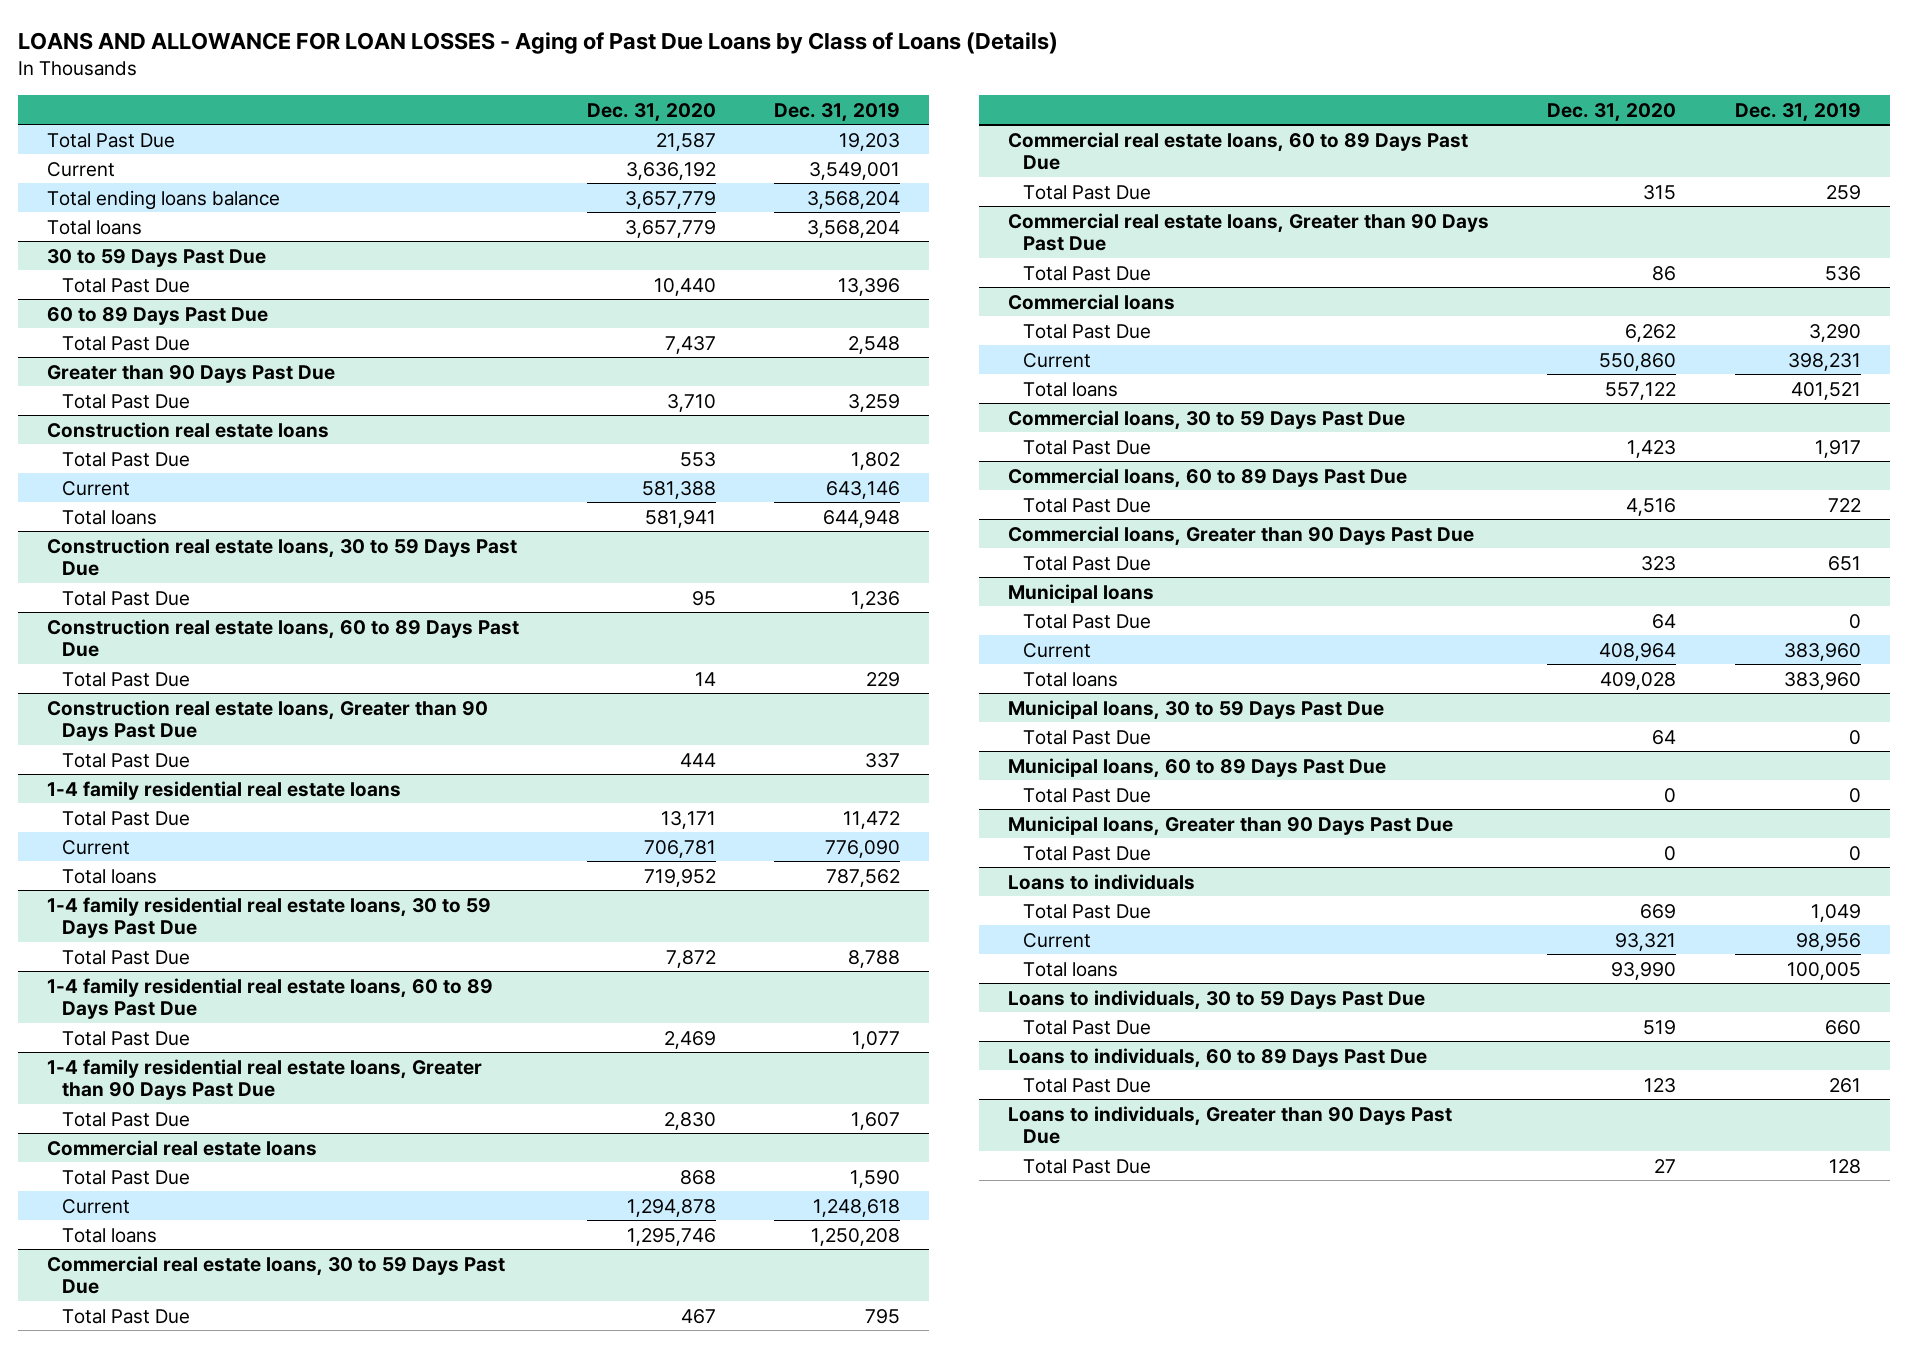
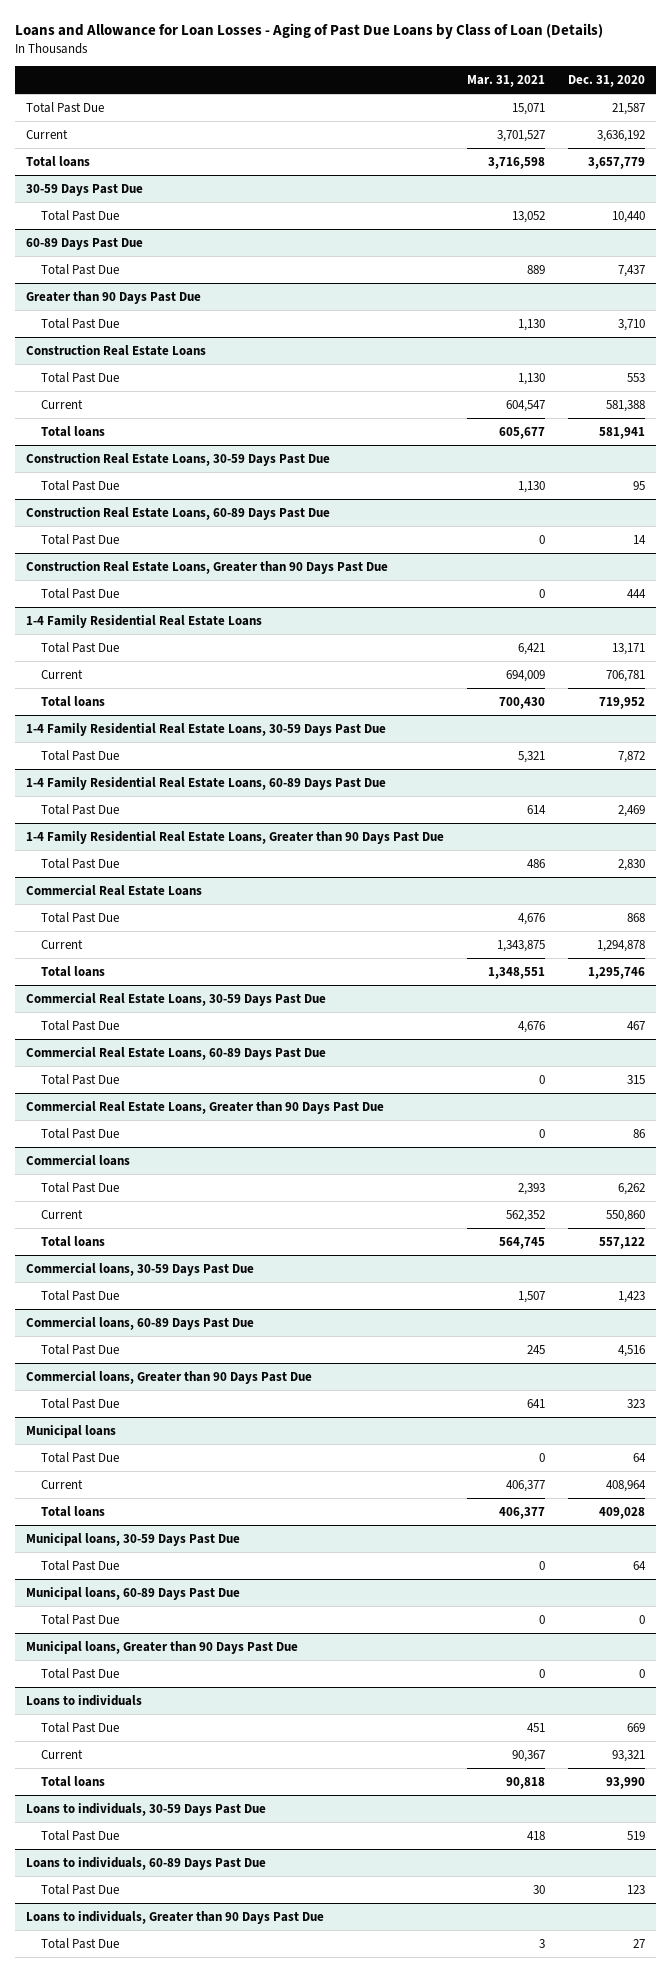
[18,31,1059,54] LOANS AND ALLOWANCE FOR LOAN LOSSES - Aging of Past Due Loans by Class of Loans (Details) -> [14,23,603,40] Loans and Allowance for Loan Losses - Aging of Past Due Loans by Class of Loan (Details)
[774,102,901,122] Dec. 31, 2019 -> none
none -> [467,75,546,88] Mar. 31, 2021
[47,189,281,210] Total ending loans balance -> none
[47,248,267,267] 30 to 59 Days Past Due -> [26,183,144,196] 30-59 Days Past Due
[47,306,269,325] 60 to 89 Days Past Due -> [26,237,144,250] 60-89 Days Past Due
[47,421,330,438] Construction real estate loans -> [26,344,207,356] Construction Real Estate Loans
[47,537,518,577] Construction real estate loans, 30 to 59 Days Past Due -> [26,452,331,466] Construction Real Estate Loans, 30-59 Days Past Due
[47,618,520,658] Construction real estate loans, 60 to 89 Days Past Due -> [26,506,331,520] Construction Real Estate Loans, 60-89 Days Past Due
[47,699,489,742] Construction real estate loans, Greater than 90 Days Past Due -> [26,560,389,574] Construction Real Estate Loans, Greater than 90 Days Past Due
[47,780,402,800] 1-4 family residential real estate loans -> [26,614,263,628] 1-4 Family Residential Real Estate Loans
[47,896,492,939] 1-4 family residential real estate loans, 30 to 59 Days Past Due -> [26,722,387,736] 1-4 Family Residential Real Estate Loans, 30-59 Days Past Due
[47,977,494,1020] 1-4 family residential real estate loans, 60 to 89 Days Past Due -> [26,776,387,790] 1-4 Family Residential Real Estate Loans, 60-89 Days Past Due
[47,1058,483,1101] 1-4 family residential real estate loans, Greater than 90 Days Past Due -> [26,830,445,844] 1-4 Family Residential Real Estate Loans, Greater than 90 Days Past Due
[47,1139,318,1156] Commercial real estate loans -> [26,884,203,896] Commercial Real Estate Loans
[47,1255,506,1295] Commercial real estate loans, 30 to 59 Days Past Due -> [26,992,327,1006] Commercial Real Estate Loans, 30-59 Days Past Due
[1007,131,1468,171] Commercial real estate loans, 60 to 89 Days Past Due -> [26,1046,327,1060] Commercial Real Estate Loans, 60-89 Days Past Due
[1007,212,1489,252] Commercial real estate loans, Greater than 90 Days Past Due -> [26,1100,385,1114] Commercial Real Estate Loans, Greater than 90 Days Past Due
[1007,409,1405,430] Commercial loans, 30 to 59 Days Past Due -> [26,1262,255,1276] Commercial loans, 30-59 Days Past Due
[1007,467,1407,488] Commercial loans, 60 to 89 Days Past Due -> [26,1316,255,1330] Commercial loans, 60-89 Days Past Due
[1007,699,1384,720] Municipal loans, 30 to 59 Days Past Due -> [26,1532,241,1546] Municipal loans, 30-59 Days Past Due
[1007,757,1386,778] Municipal loans, 60 to 89 Days Past Due -> [26,1586,241,1600] Municipal loans, 60-89 Days Past Due
[1007,989,1425,1010] Loans to individuals, 30 to 59 Days Past Due -> [26,1802,267,1816] Loans to individuals, 30-59 Days Past Due
[1007,1047,1427,1068] Loans to individuals, 60 to 89 Days Past Due -> [26,1856,267,1870] Loans to individuals, 60-89 Days Past Due

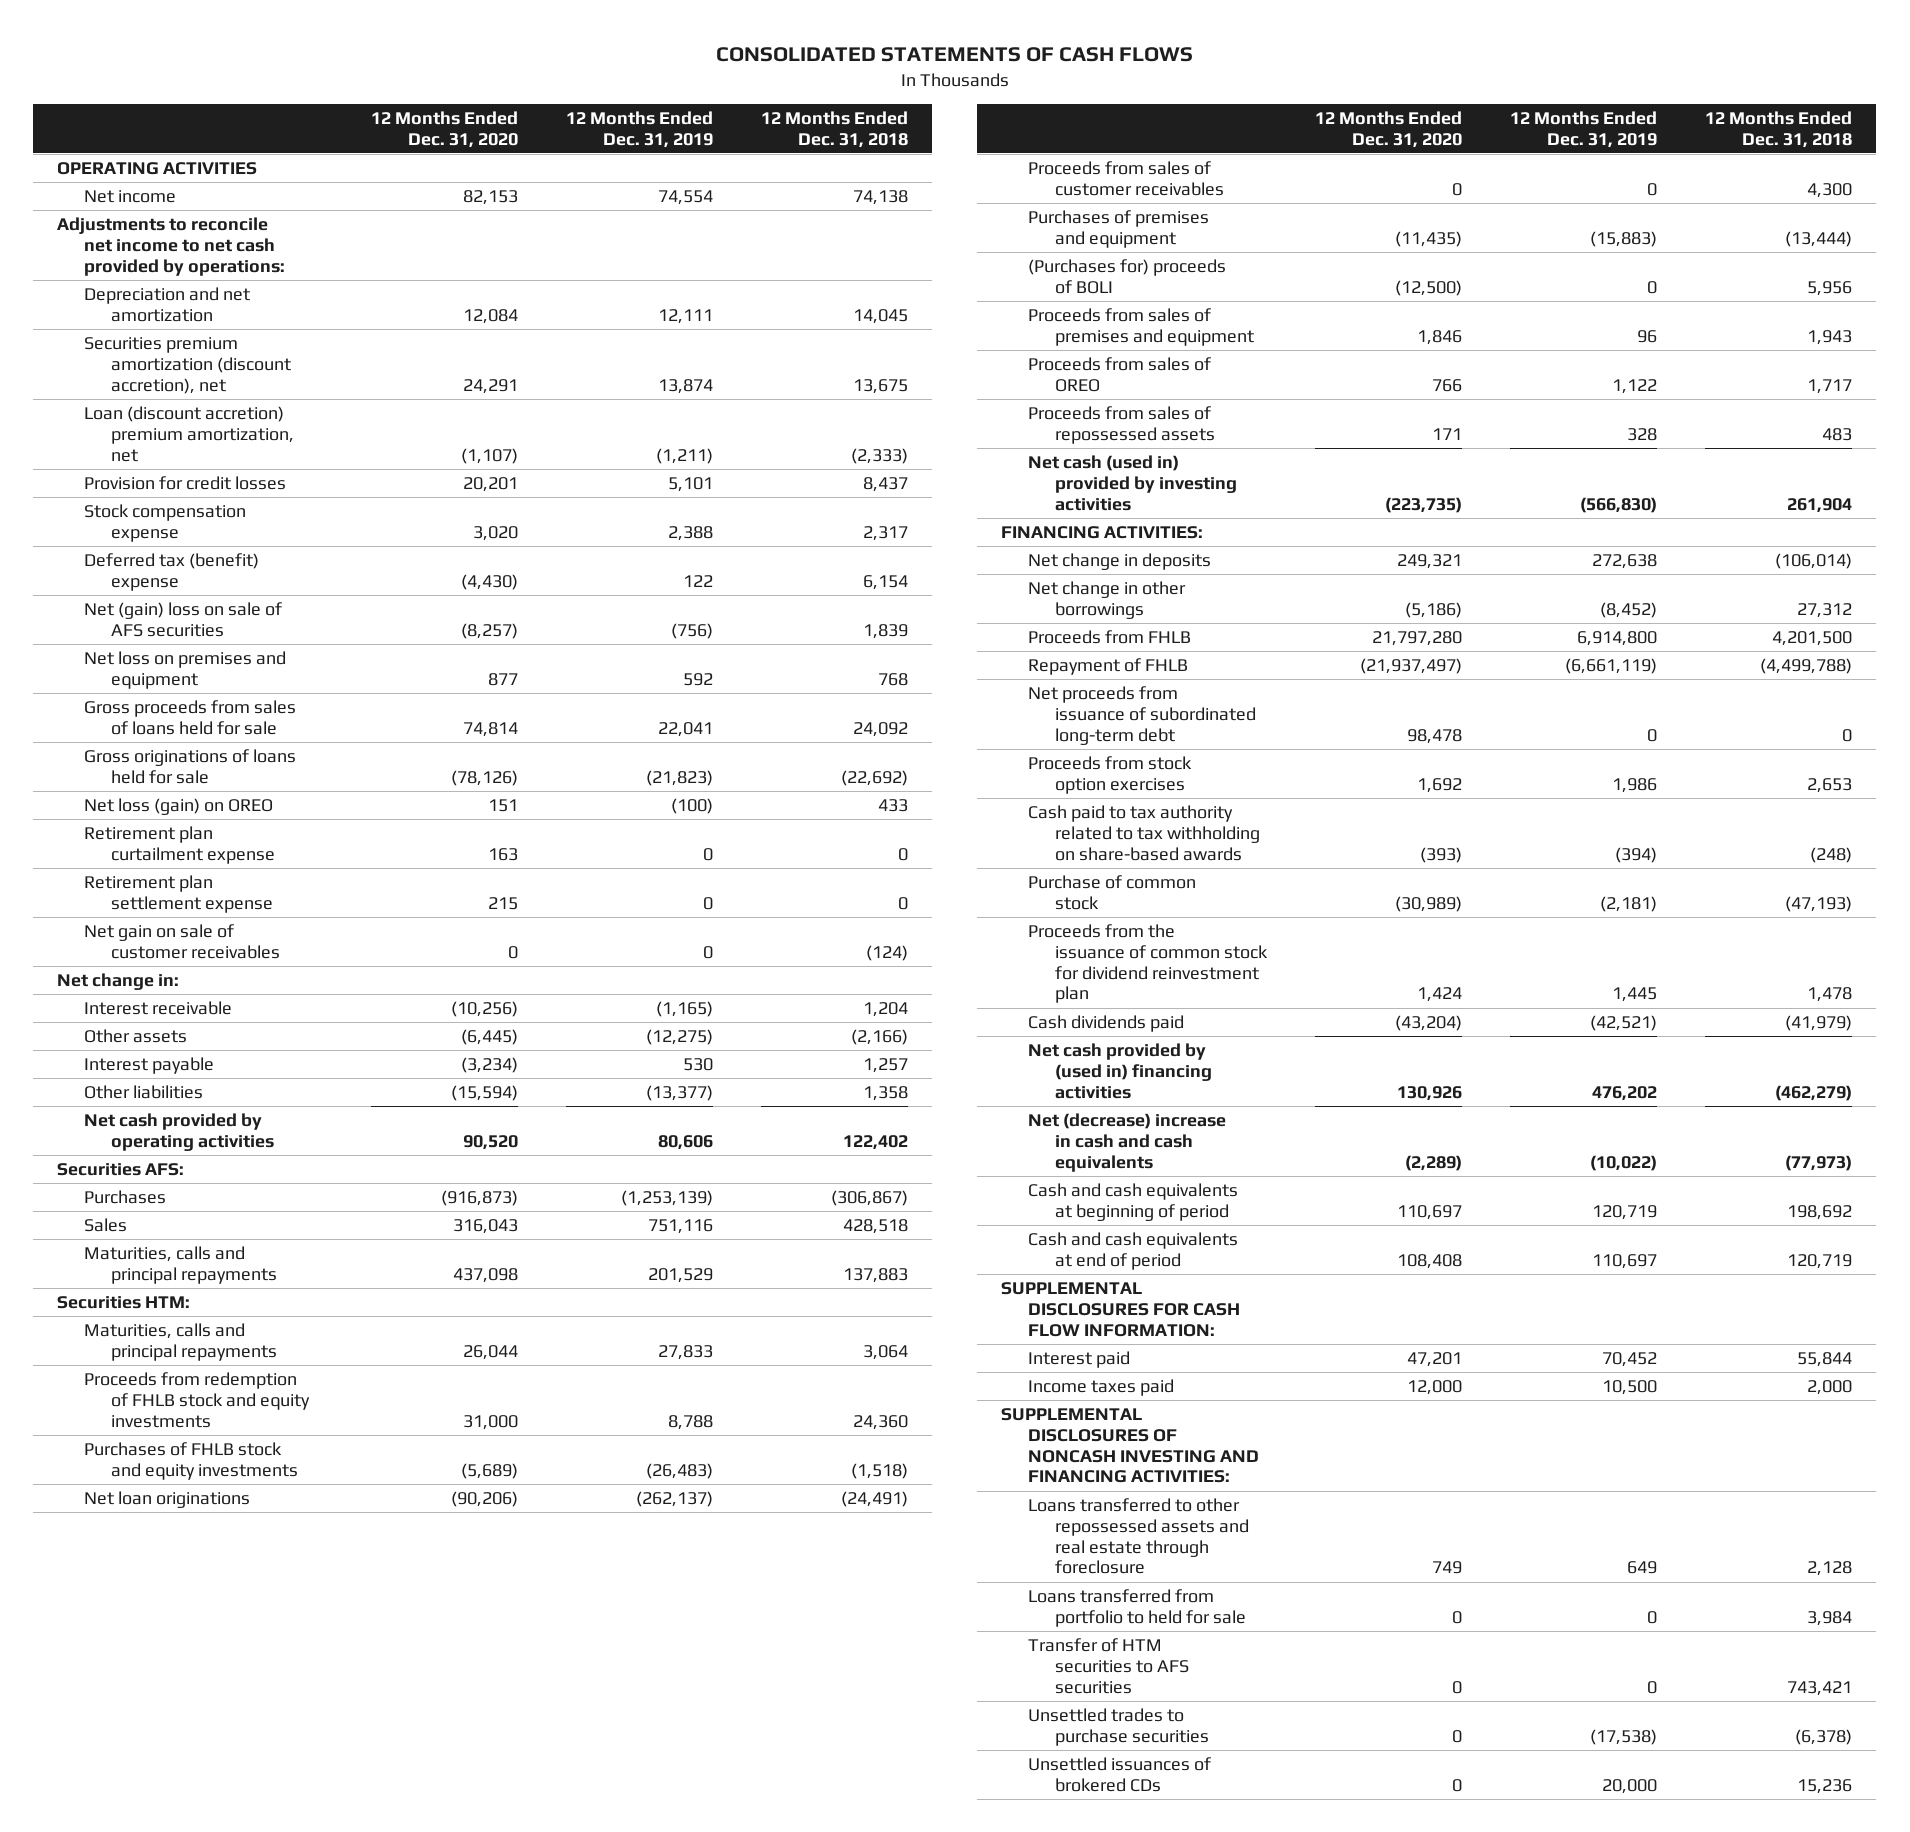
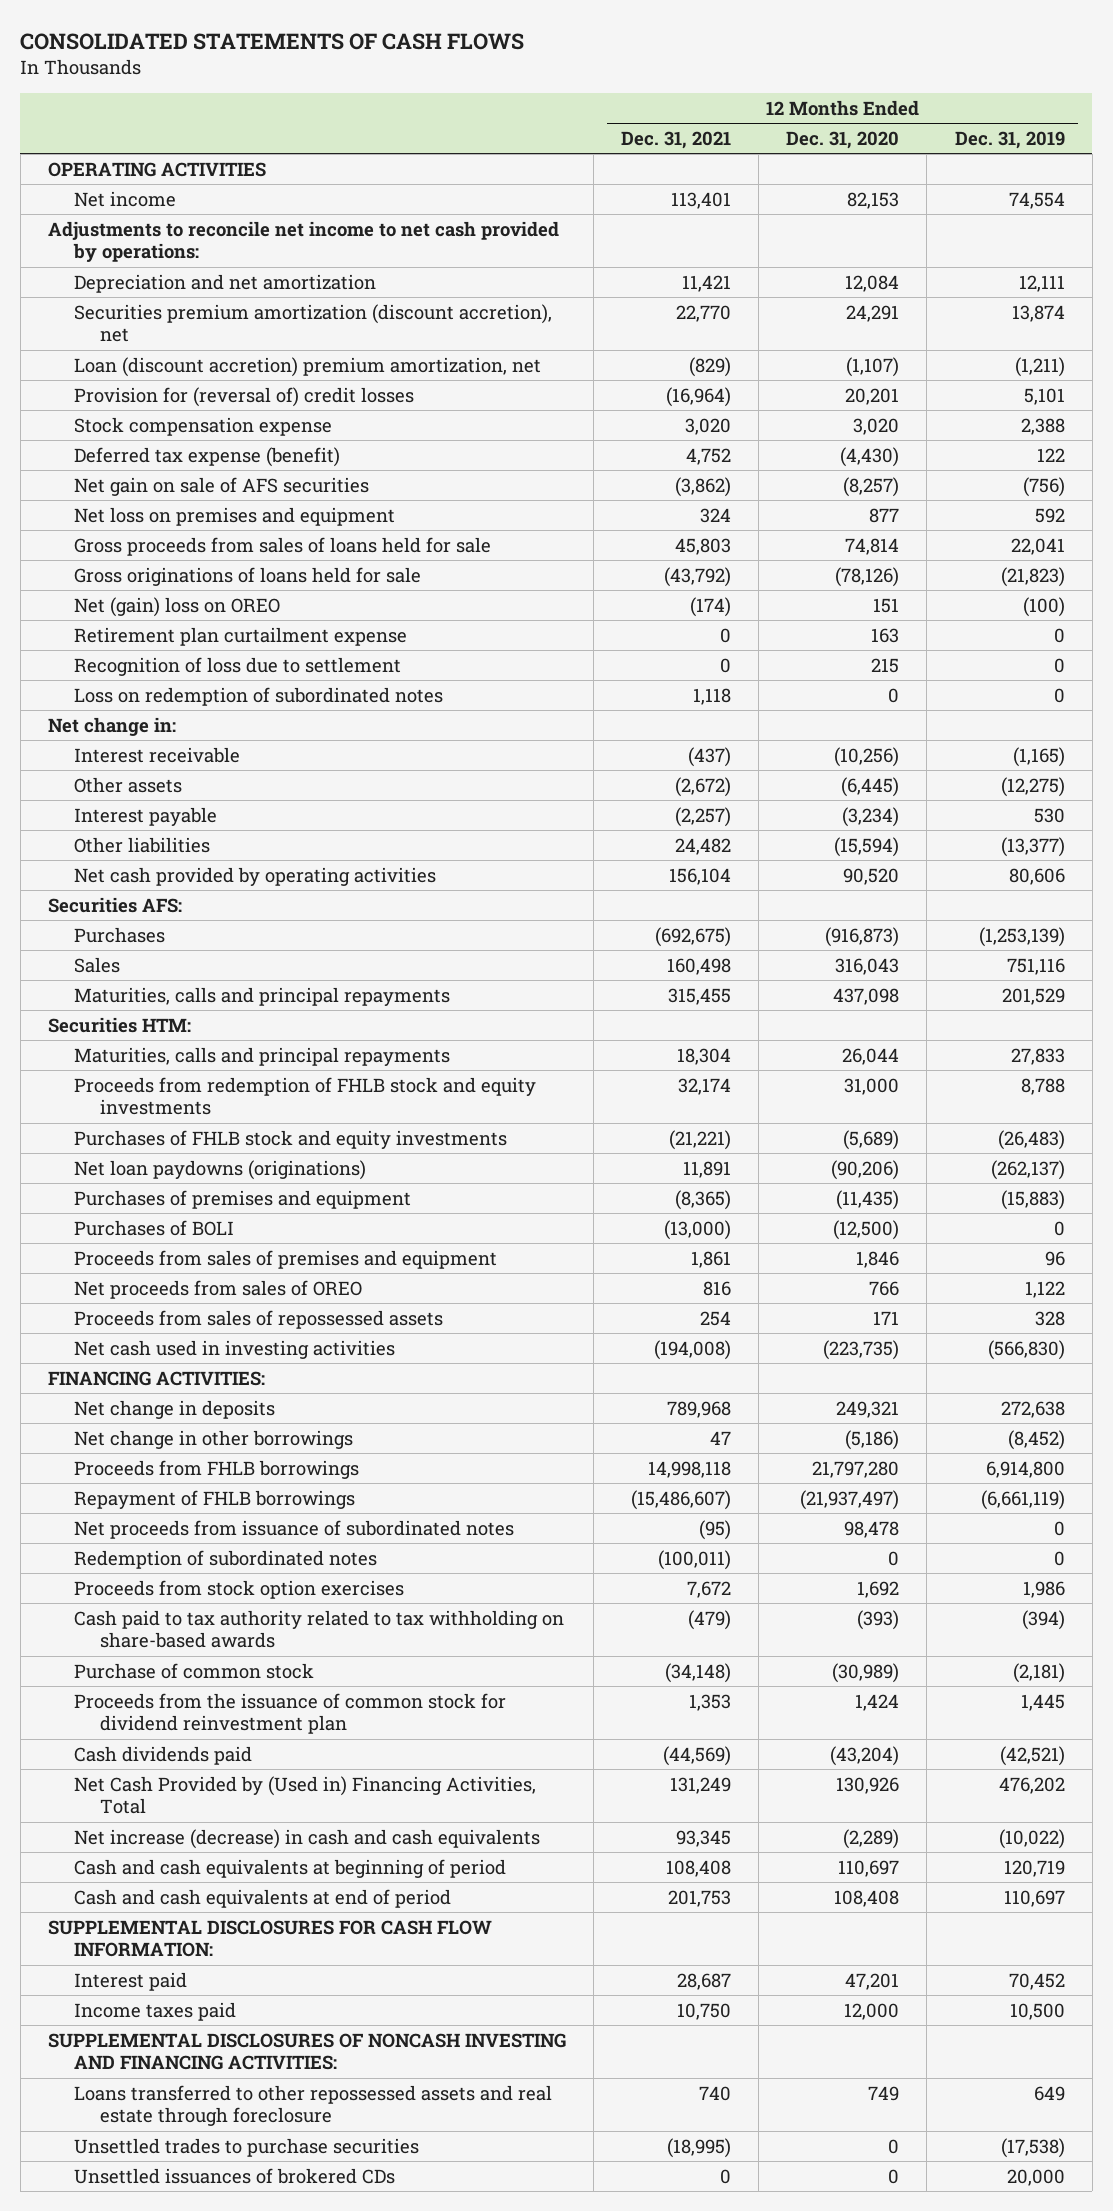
[761,110,909,148] 12 Months Ended Dec. 31, 2018 -> none
none -> [621,130,732,149] Dec. 31, 2021
[84,476,287,491] Provision for credit losses -> [74,386,415,407] Provision for (reversal of) credit losses
[84,553,260,591] Deferred tax (benefit) expense -> [74,446,341,467] Deferred tax expense (benefit)
[84,602,283,637] Net (gain) loss on sale of AFS securities -> [74,476,370,496] Net gain on sale of AFS securities
[84,798,274,816] Net loss (gain) on OREO -> [74,596,281,617] Net (gain) loss on OREO
[84,875,274,913] Retirement plan settlement expense -> [74,656,402,676] Recognition of loss due to settlement
[84,924,281,959] Net gain on sale of customer receivables -> [74,686,444,706] Loss on redemption of subordinated notes
[1028,161,1225,196] Proceeds from sales of customer receivables -> none
[84,1491,251,1509] Net loan originations -> [74,1159,367,1180] Net loan paydowns (originations)
[1028,259,1227,294] (Purchases for) proceeds of BOLI -> [74,1219,235,1236] Purchases of BOLI
[1028,357,1212,392] Proceeds from sales of OREO -> [74,1279,363,1299] Net proceeds from sales of OREO
[1028,455,1238,511] Net cash (used in) provided by investing activities -> [74,1339,396,1359] Net cash used in investing activities
[1028,630,1192,645] Proceeds from FHLB -> [74,1459,360,1479] Proceeds from FHLB borrowings
[1028,658,1189,676] Repayment of FHLB -> [74,1489,356,1509] Repayment of FHLB borrowings
[1028,686,1257,745] Net proceeds from issuance of subordinated long-term debt -> [74,1519,515,1539] Net proceeds from issuance of subordinated notes
none -> [74,1549,378,1569] Redemption of subordinated notes
[1028,1043,1213,1099] Net cash provided by (used in) financing activities -> [74,1775,537,1815] Net Cash Provided by (Used in) Financing Activities, Total
[1028,1113,1227,1172] Net (decrease) increase in cash and cash equivalents -> [74,1828,541,1849] Net increase (decrease) in cash and cash equivalents
[1028,1589,1247,1627] Loans transferred from portfolio to held for sale -> none
[1028,1638,1190,1694] Transfer of HTM securities to AFS securities -> none

